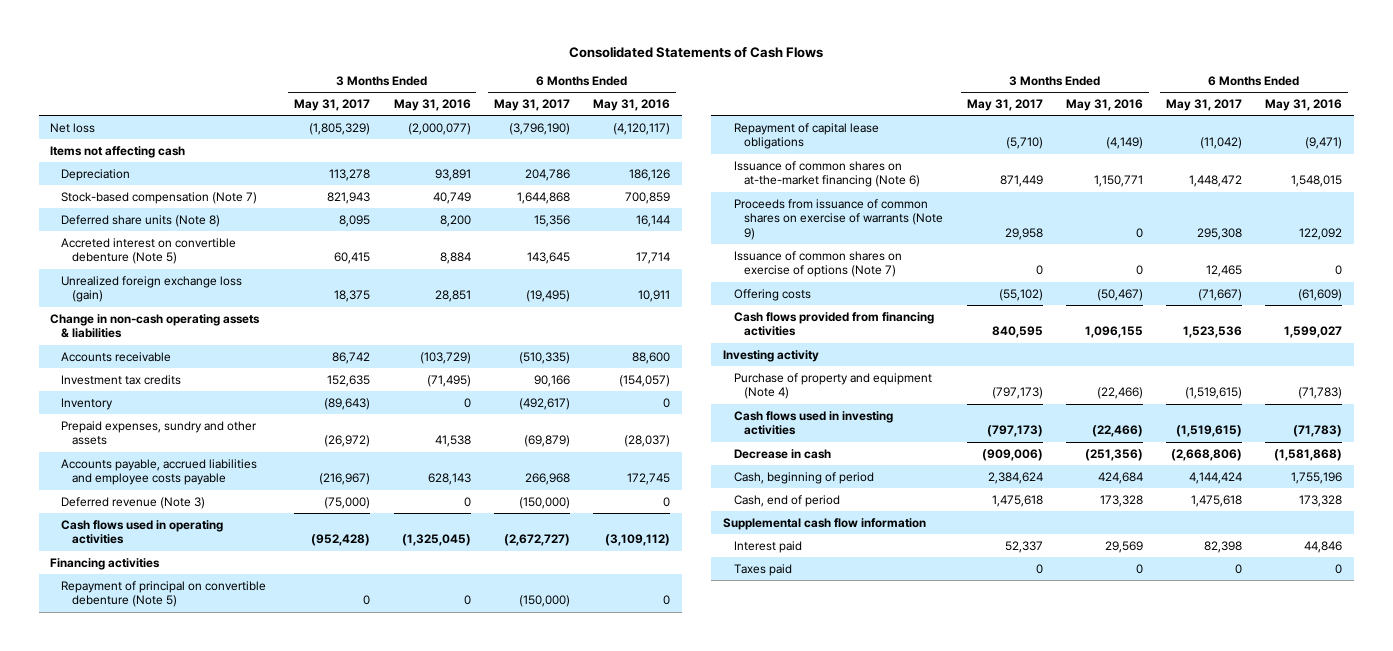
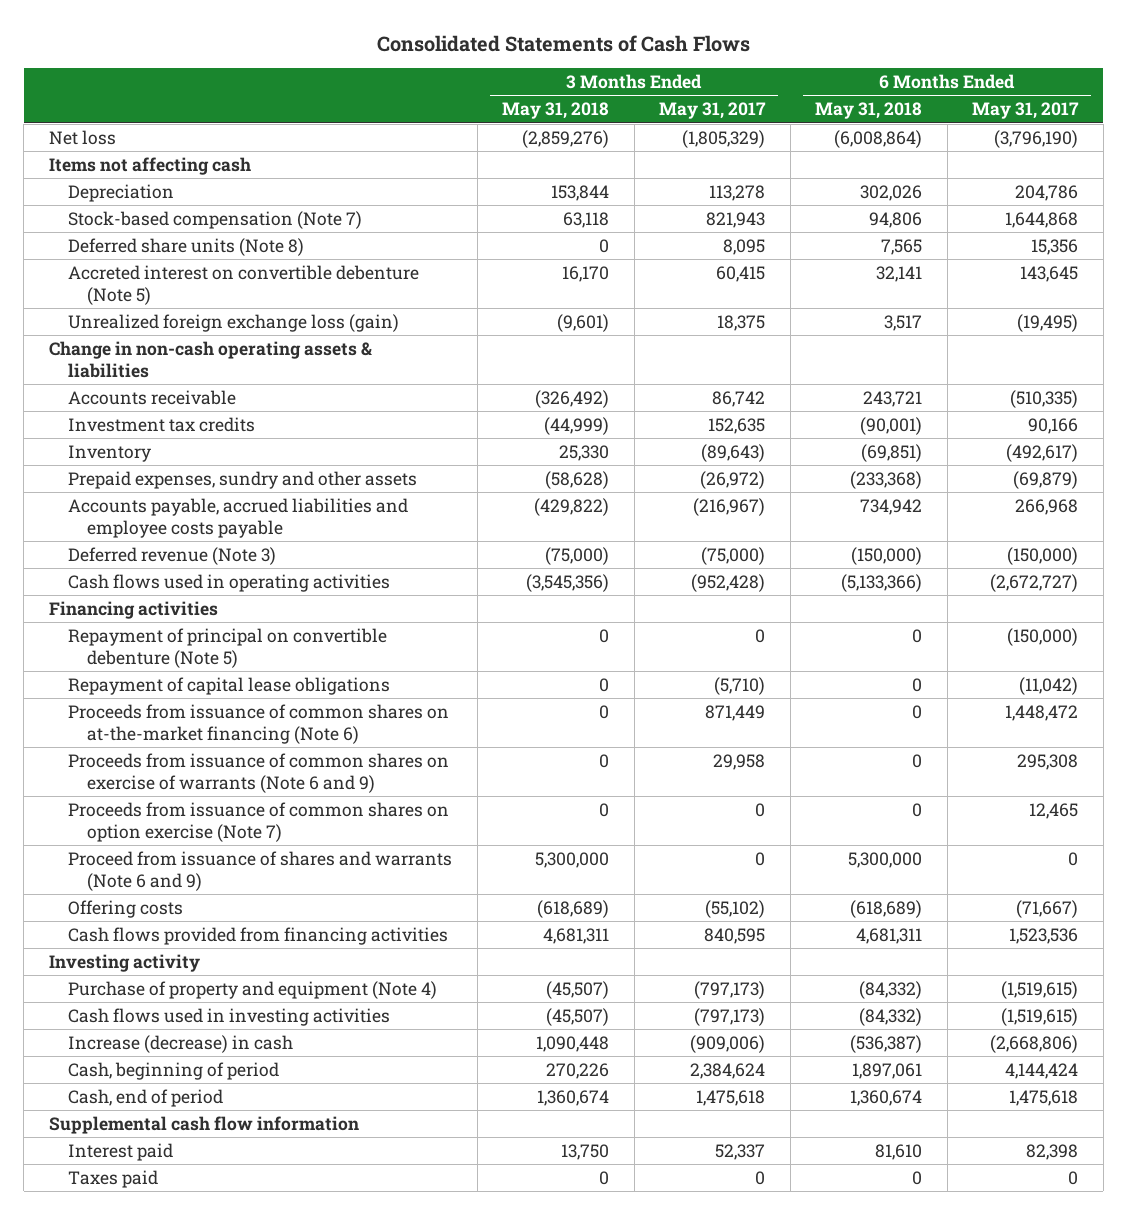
[393,98,471,111] May 31, 2016 -> none
[592,98,670,111] May 31, 2016 -> none
none -> [502,102,610,120] May 31, 2018
none -> [815,102,923,120] May 31, 2018
[733,160,921,188] Issuance of common shares on at-the-market financing (Note 6) -> [68,703,450,744] Proceeds from issuance of common shares on at-the-market financing (Note 6)
[733,198,944,240] Proceeds from issuance of common shares on exercise of warrants (Note 9) -> [68,752,450,793] Proceeds from issuance of common shares on exercise of warrants (Note 6 and 9)
[733,250,902,278] Issuance of common shares on exercise of options (Note 7) -> [68,801,450,842] Proceeds from issuance of common shares on option exercise (Note 7)
none -> [68,850,453,891] Proceed from issuance of shares and warrants (Note 6 and 9)
[733,448,831,459] Decrease in cash -> [68,1034,294,1053] Increase (decrease) in cash

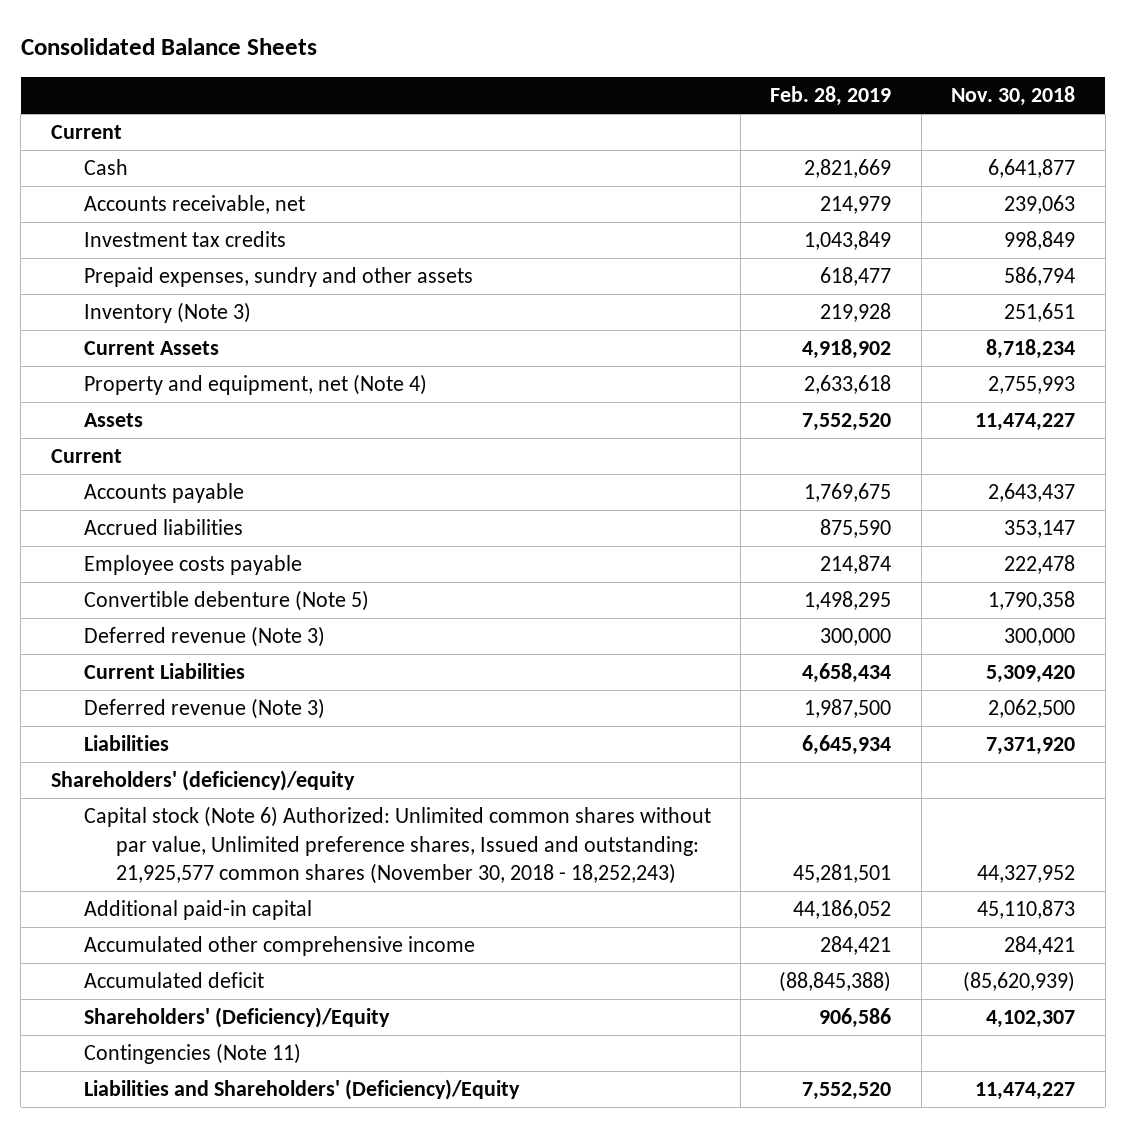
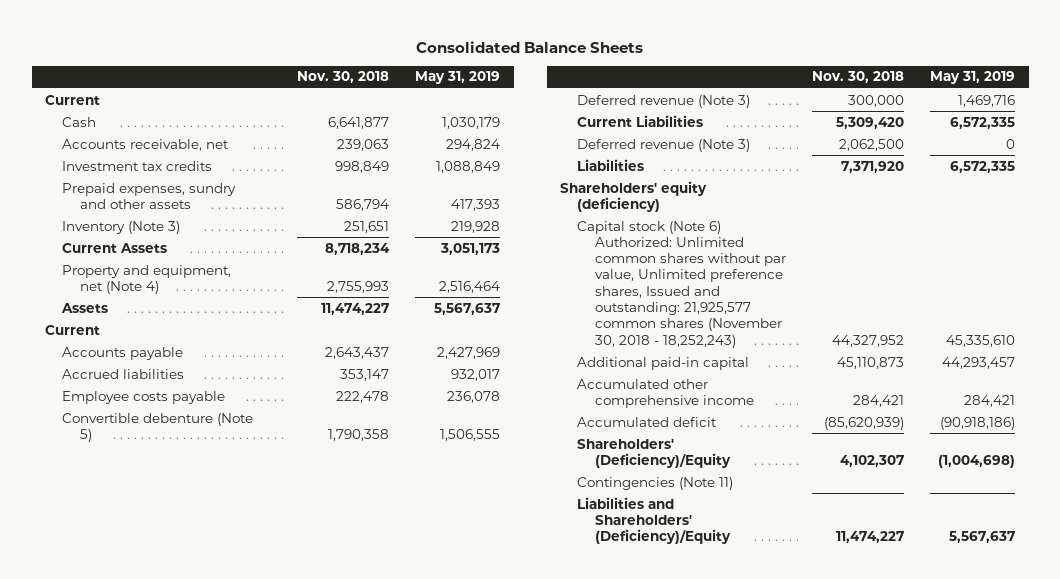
[770,85,892,106] Feb. 28, 2019 -> none
none -> [415,71,501,85] May 31, 2019
[50,770,355,792] Shareholders' (deficiency)/equity -> [560,180,708,212] Shareholders' equity (deficiency)

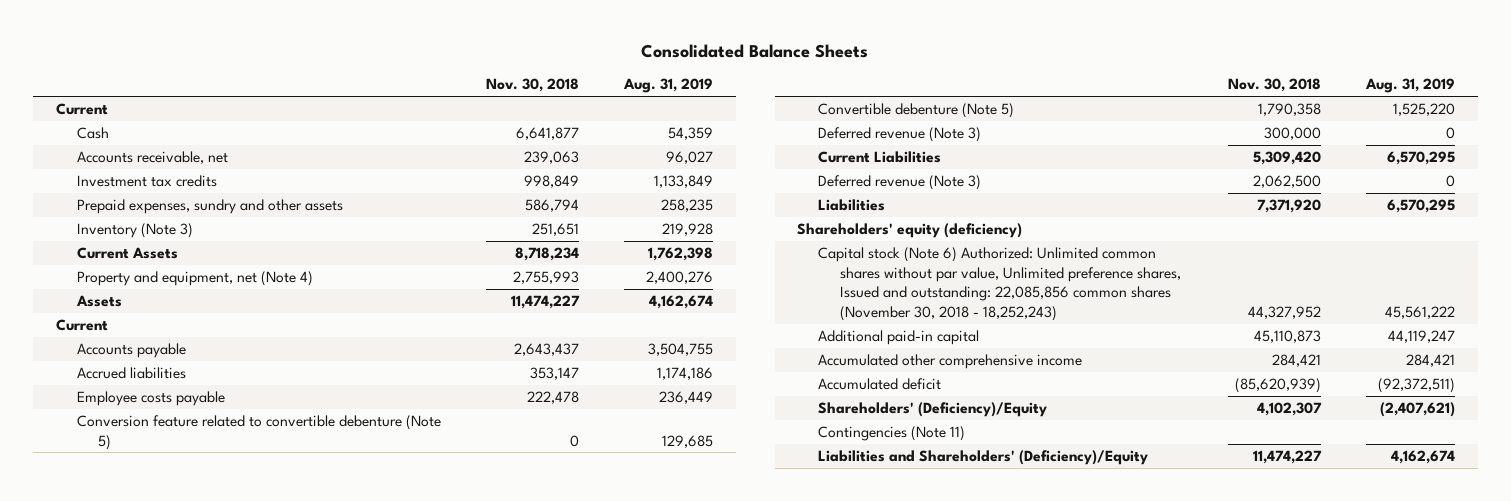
[415,71,501,85] May 31, 2019 -> none
none -> [623,78,714,94] Aug. 31, 2019
none -> [76,414,441,450] Conversion feature related to convertible debenture (Note 5)
[577,220,786,348] Capital stock (Note 6) Authorized: Unlimited common shares without par value, Unlimited preference shares, Issued and outstanding: 21,925,577 common shares (November 30, 2018 - 18,252,243) -> [818,246,1181,322] Capital stock (Note 6) Authorized: Unlimited common shares without par value, Unlimited preference shares, Issued and outstanding: 22,085,856 common shares (November 30, 2018 - 18,252,243)

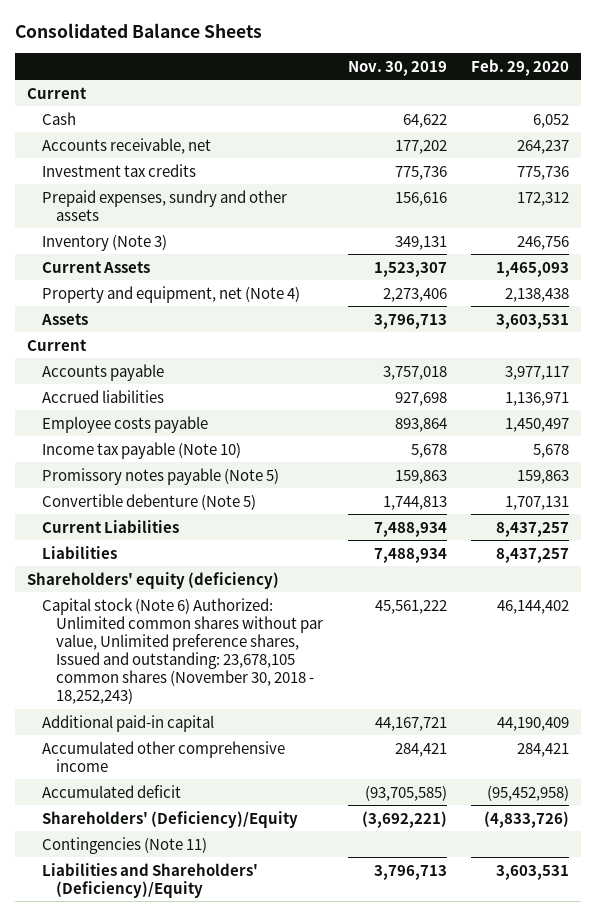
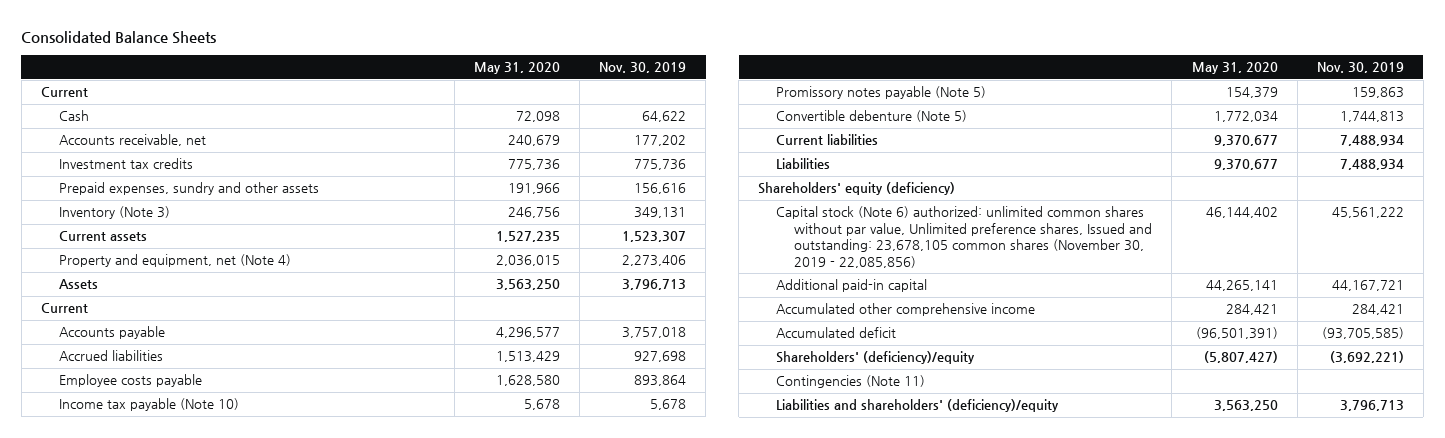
[471,58,570,76] Feb. 29, 2020 -> none
none -> [474,62,561,75] May 31, 2020
[41,260,150,273] Current Assets -> [58,231,147,242] Current assets
[41,519,179,533] Current Liabilities -> [776,134,879,146] Current liabilities
[41,597,324,705] Capital stock (Note 6) Authorized: Unlimited common shares without par value, Unlimited preference shares, Issued and outstanding: 23,678,105 common shares (November 30, 2018 - 18,252,243) -> [776,206,1153,268] Capital stock (Note 6) authorized: unlimited common shares without par value, Unlimited preference shares, Issued and outstanding: 23,678,105 common shares (November 30, 2019 - 22,085,856)
[41,810,298,828] Shareholders' (Deficiency)/Equity -> [776,351,976,365] Shareholders' (deficiency)/equity
[41,862,258,898] Liabilities and Shareholders' (Deficiency)/Equity -> [776,399,1060,413] Liabilities and shareholders' (deficiency)/equity

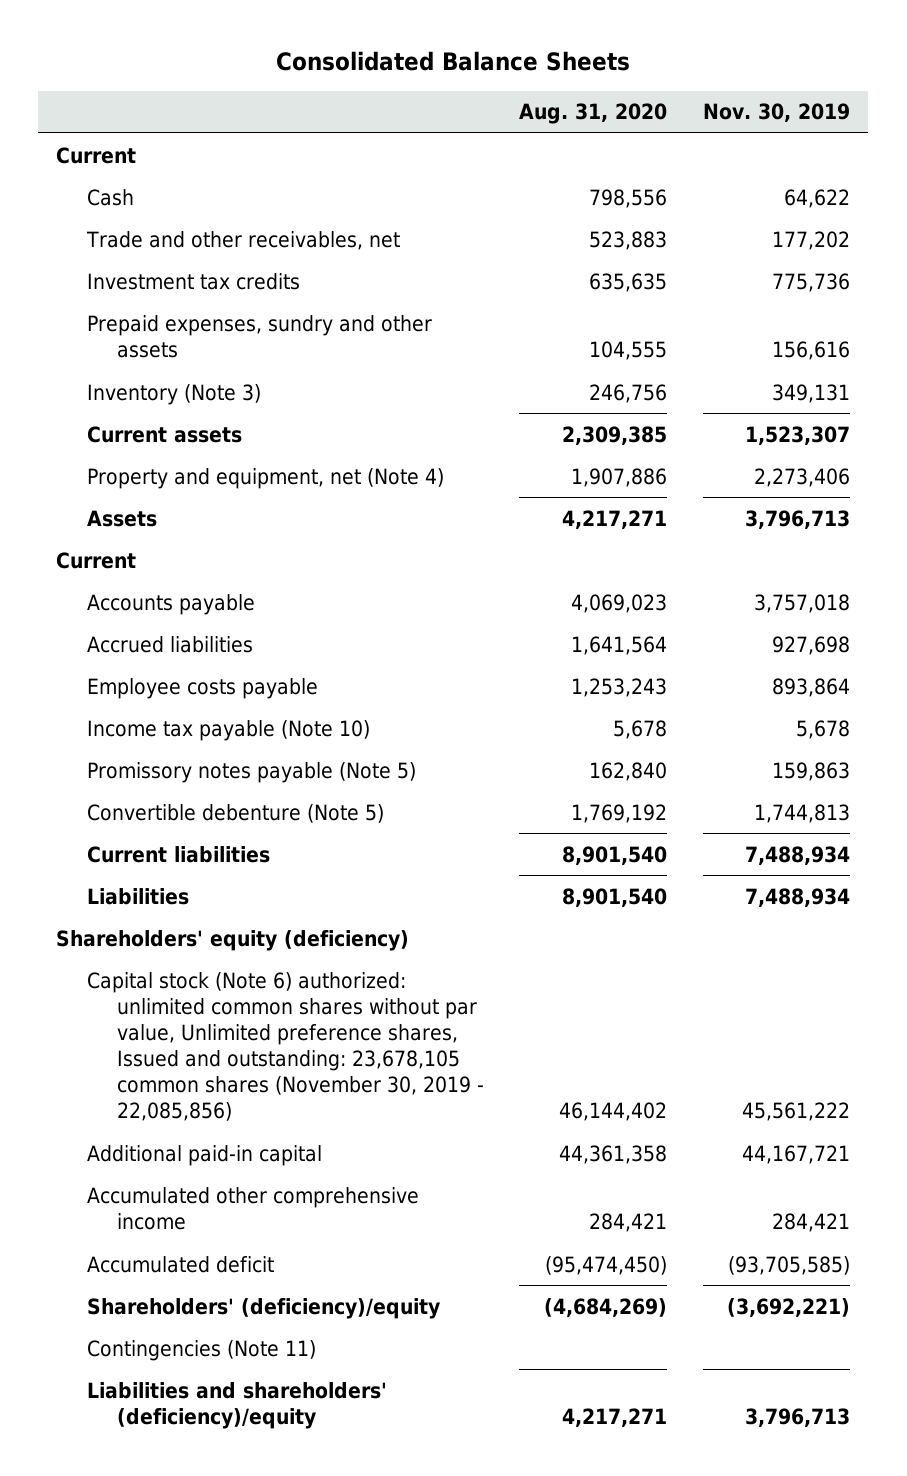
[474,62,561,75] May 31, 2020 -> none
none -> [519,103,668,125] Aug. 31, 2020
[58,134,206,147] Accounts receivable, net -> [85,230,400,250] Trade and other receivables, net

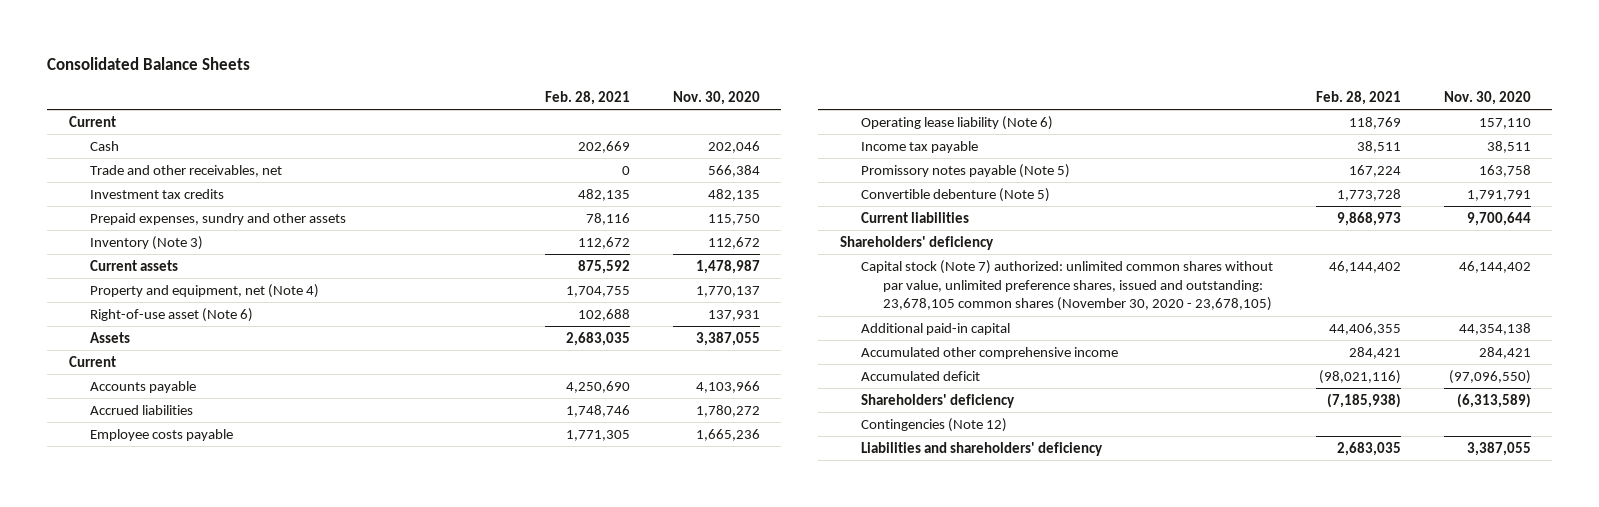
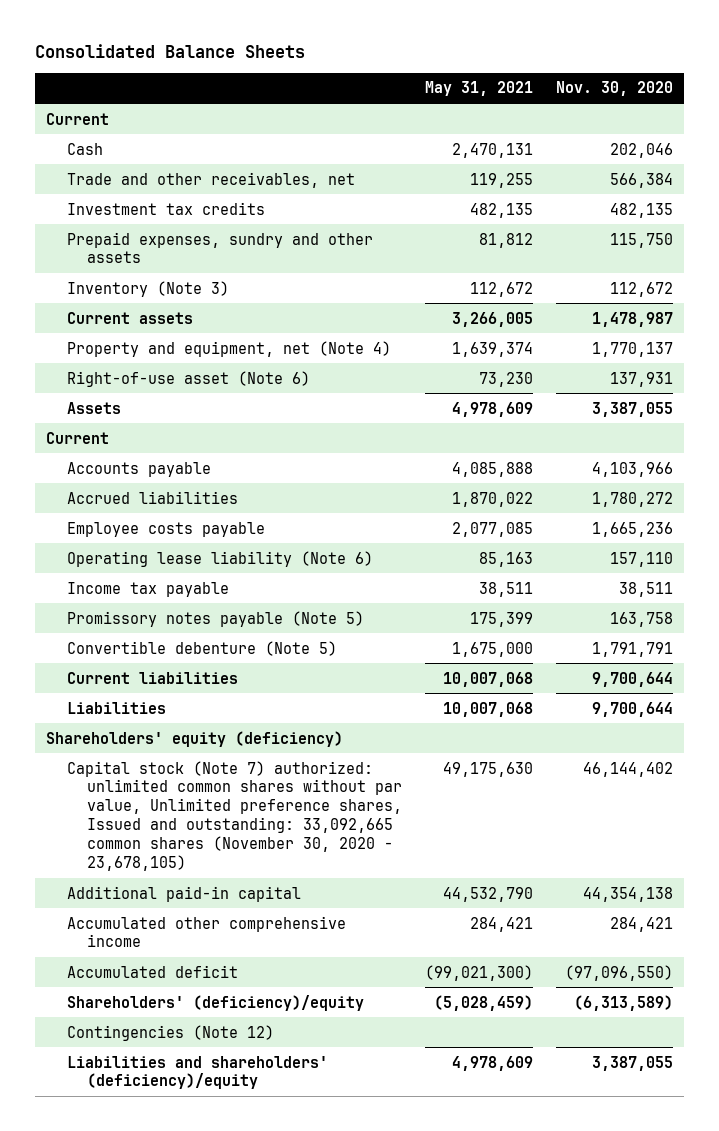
[545,90,631,105] Feb. 28, 2021 -> none
none -> [424,81,533,97] May 31, 2021
none -> [66,701,166,714] Liabilities
[839,235,994,250] Shareholders' deficiency -> [46,730,344,747] Shareholders' equity (deficiency)
[861,259,1274,312] Capital stock (Note 7) authorized: unlimited common shares without par value, unlimited preference shares, issued and outstanding: 23,678,105 common shares (November 30, 2020 - 23,678,105) -> [66,760,402,872] Capital stock (Note 7) authorized: unlimited common shares without par value, Unlimited preference shares, Issued and outstanding: 33,092,665 common shares (November 30, 2020 - 23,678,105)
[861,393,1016,408] Shareholders' deficiency -> [66,994,364,1011] Shareholders' (deficiency)/equity
[861,441,1104,456] Liabilities and shareholders' deficiency -> [66,1055,328,1090] Liabilities and shareholders' (deficiency)/equity

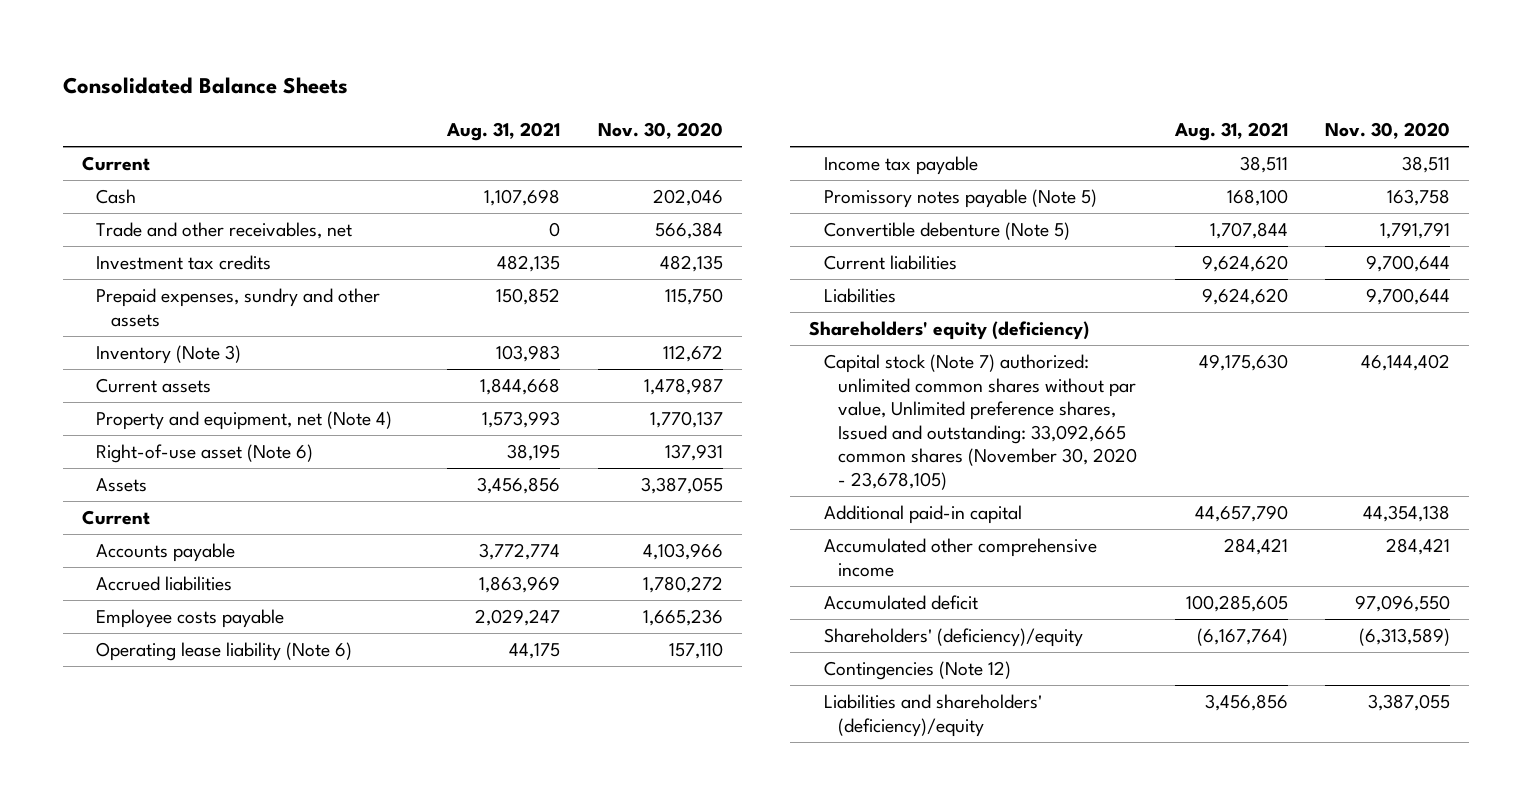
[424,81,533,97] May 31, 2021 -> none
none -> [446,121,561,141] Aug. 31, 2021
[564,964,673,981] (97,096,550) -> [1355,595,1451,613] 97,096,550

